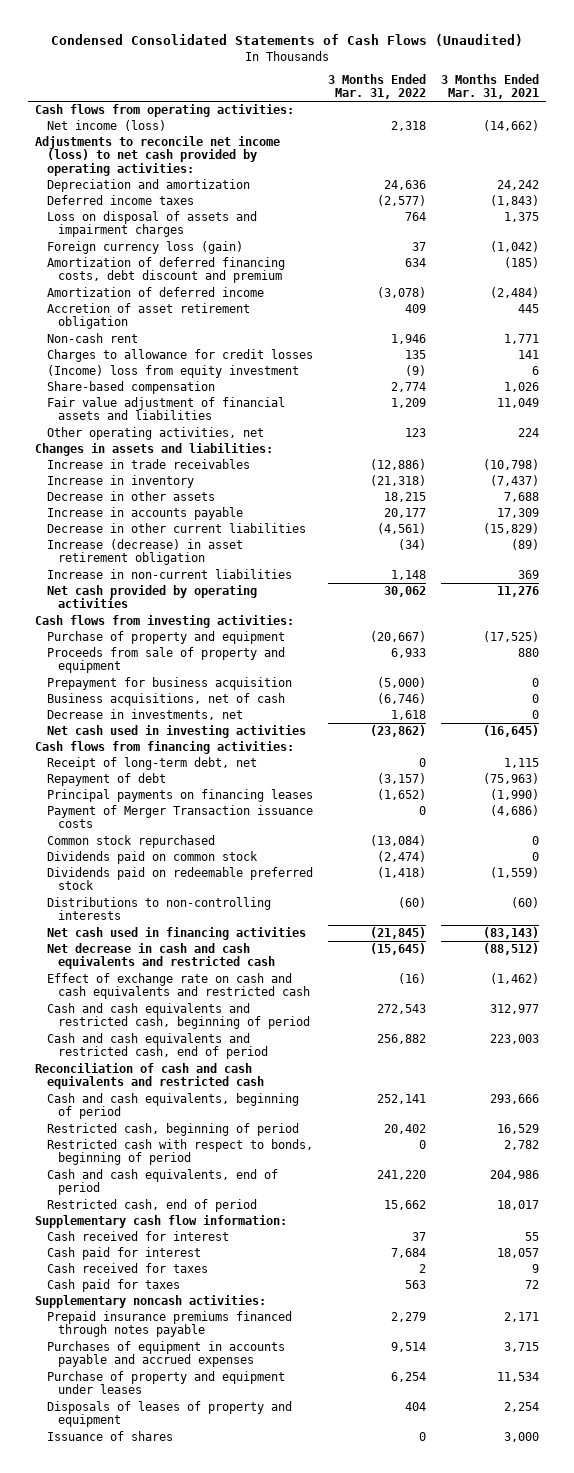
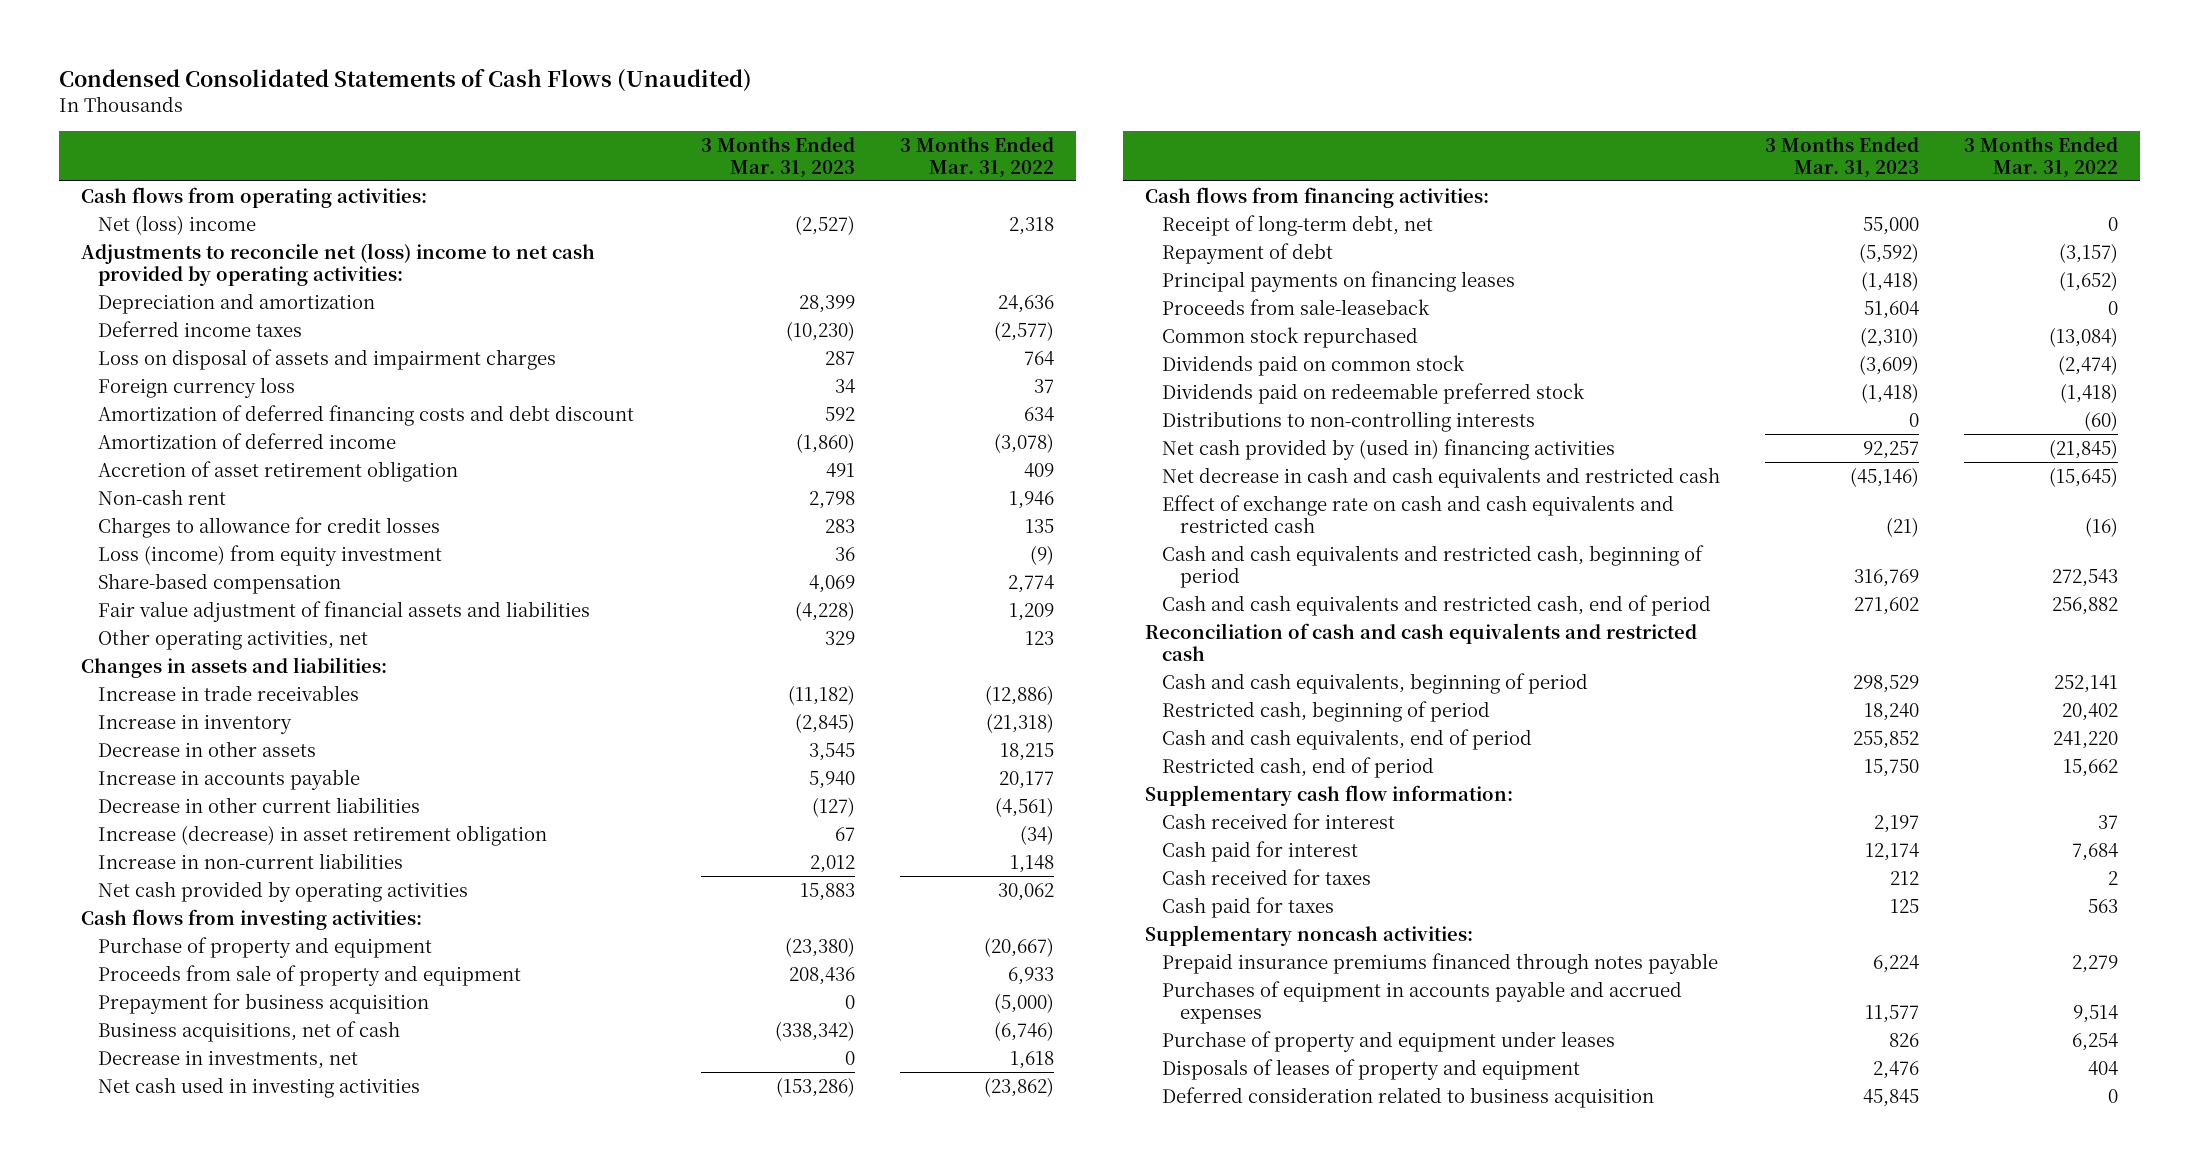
[440,74,539,100] 3 Months Ended Mar. 31, 2021 -> none
none -> [701,136,856,178] 3 Months Ended Mar. 31, 2023
[46,120,166,132] Net income (loss) -> [98,214,257,235] Net (loss) income
[35,136,281,176] Adjustments to reconcile net income (loss) to net cash provided by operating activities: -> [81,242,596,286] Adjustments to reconcile net (loss) income to net cash provided by operating activities:
[46,241,243,255] Foreign currency loss (gain) -> [98,376,296,398] Foreign currency loss
[46,257,285,284] Amortization of deferred financing costs, debt discount and premium -> [98,404,635,426] Amortization of deferred financing costs and debt discount
[46,365,299,379] (Income) loss from equity investment -> [98,544,443,566] Loss (income) from equity investment
[46,805,313,829] Payment of Merger Transaction issuance costs -> none
none -> [1162,298,1431,315] Proceeds from sale-leaseback
[46,927,306,941] Net cash used in financing activities -> [1162,438,1616,460] Net cash provided by (used in) financing activities
[46,1139,313,1166] Restricted cash with respect to bonds, beginning of period -> none
[46,1431,173,1442] Issuance of shares -> none
none -> [1162,1086,1655,1108] Deferred consideration related to business acquisition

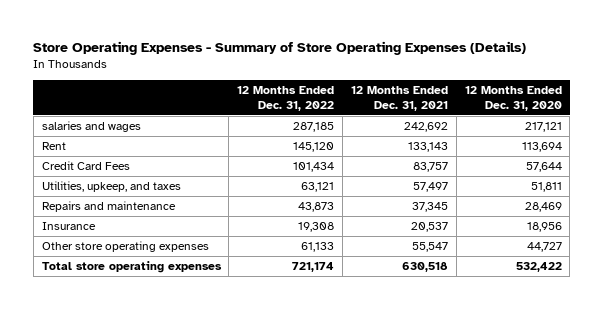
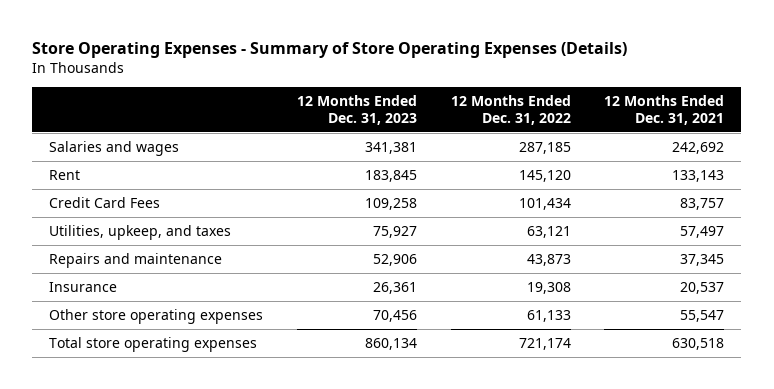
[464,86,562,111] 12 Months Ended Dec. 31, 2020 -> none
none -> [296,95,417,125] 12 Months Ended Dec. 31, 2023
[41,121,141,133] salaries and wages -> [49,140,180,156] Salaries and wages

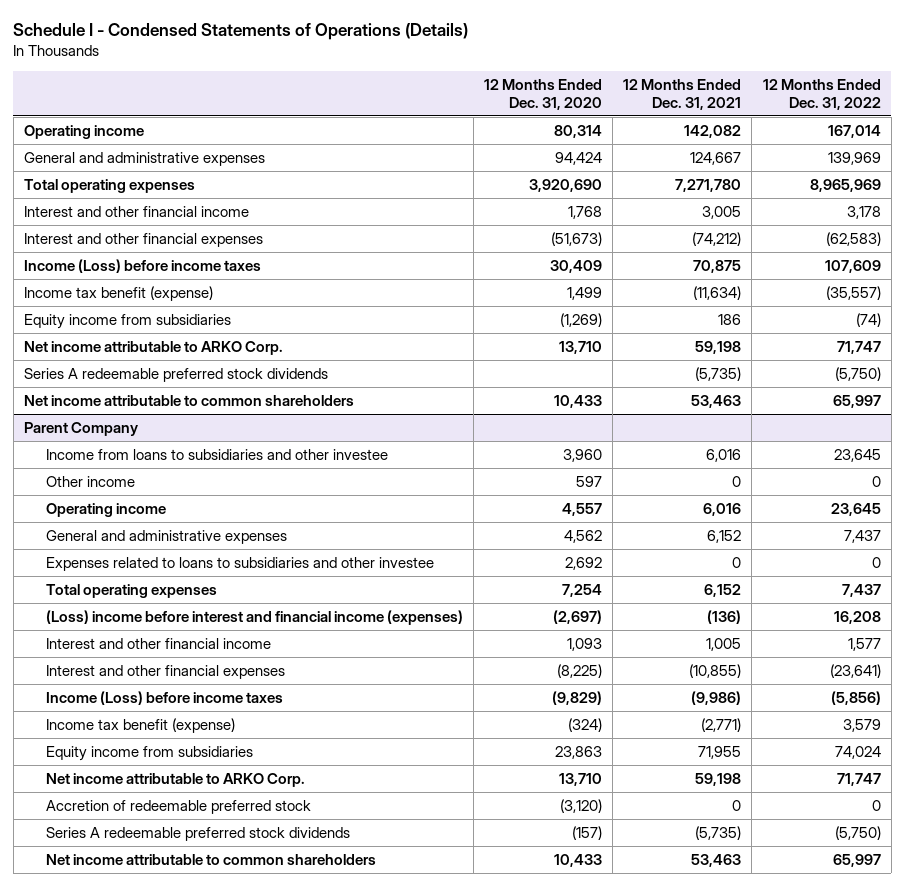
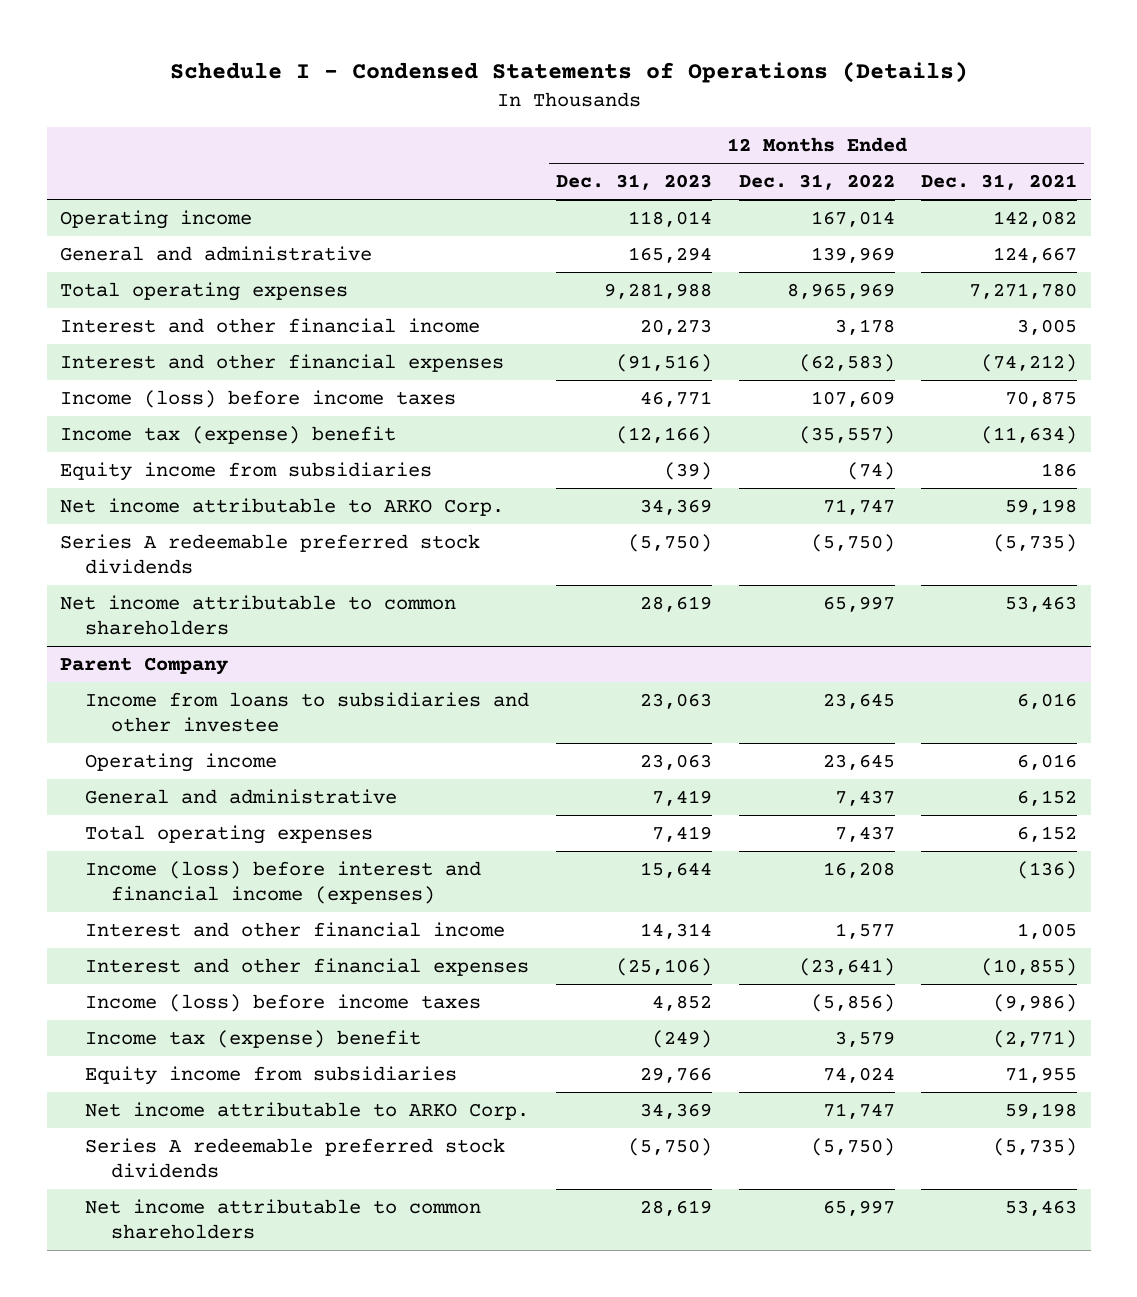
[483,78,602,110] 12 Months Ended Dec. 31, 2020 -> none
none -> [555,174,712,191] Dec. 31, 2023
[23,151,265,166] General and administrative expenses -> [59,246,372,262] General and administrative
[23,258,261,273] Income (Loss) before income taxes -> [59,390,456,409] Income (loss) before income taxes
[23,285,213,301] Income tax benefit (expense) -> [59,426,396,445] Income tax (expense) benefit
[45,475,135,487] Other income -> none
[45,556,434,571] Expenses related to loans to subsidiaries and other investee -> none
[45,529,287,544] General and administrative expenses -> [85,789,398,805] General and administrative
[45,609,463,625] (Loss) income before interest and financial income (expenses) -> [85,861,482,905] Income (loss) before interest and financial income (expenses)
[45,690,283,705] Income (Loss) before income taxes -> [85,994,482,1013] Income (loss) before income taxes
[45,717,235,733] Income tax benefit (expense) -> [85,1030,422,1049] Income tax (expense) benefit
[45,799,311,814] Accretion of redeemable preferred stock -> none

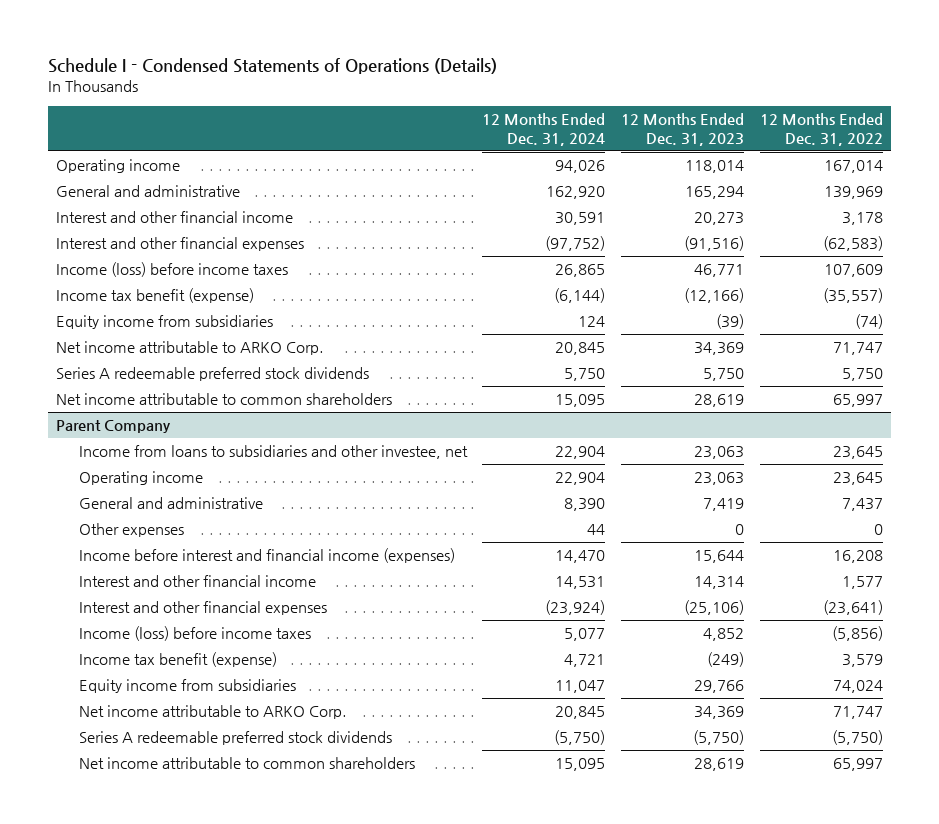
[921,174,1078,191] Dec. 31, 2021 -> none
none -> [482,113,606,146] 12 Months Ended Dec. 31, 2024
[59,282,348,302] Total operating expenses -> none
[59,426,396,445] Income tax (expense) benefit -> [55,288,254,304] Income tax benefit (expense)
[627,534,712,553] (5,750) -> [703,368,745,382] 5,750
[810,534,895,553] (5,750) -> [842,368,884,382] 5,750
[85,692,530,733] Income from loans to subsidiaries and other investee -> [78,445,468,460] Income from loans to subsidiaries and other investee, net
[85,825,374,845] Total operating expenses -> none
none -> [78,523,184,538] Other expenses
[85,861,482,905] Income (loss) before interest and financial income (expenses) -> [78,548,455,564] Income before interest and financial income (expenses)
[85,1030,422,1049] Income tax (expense) benefit -> [78,652,277,668] Income tax benefit (expense)

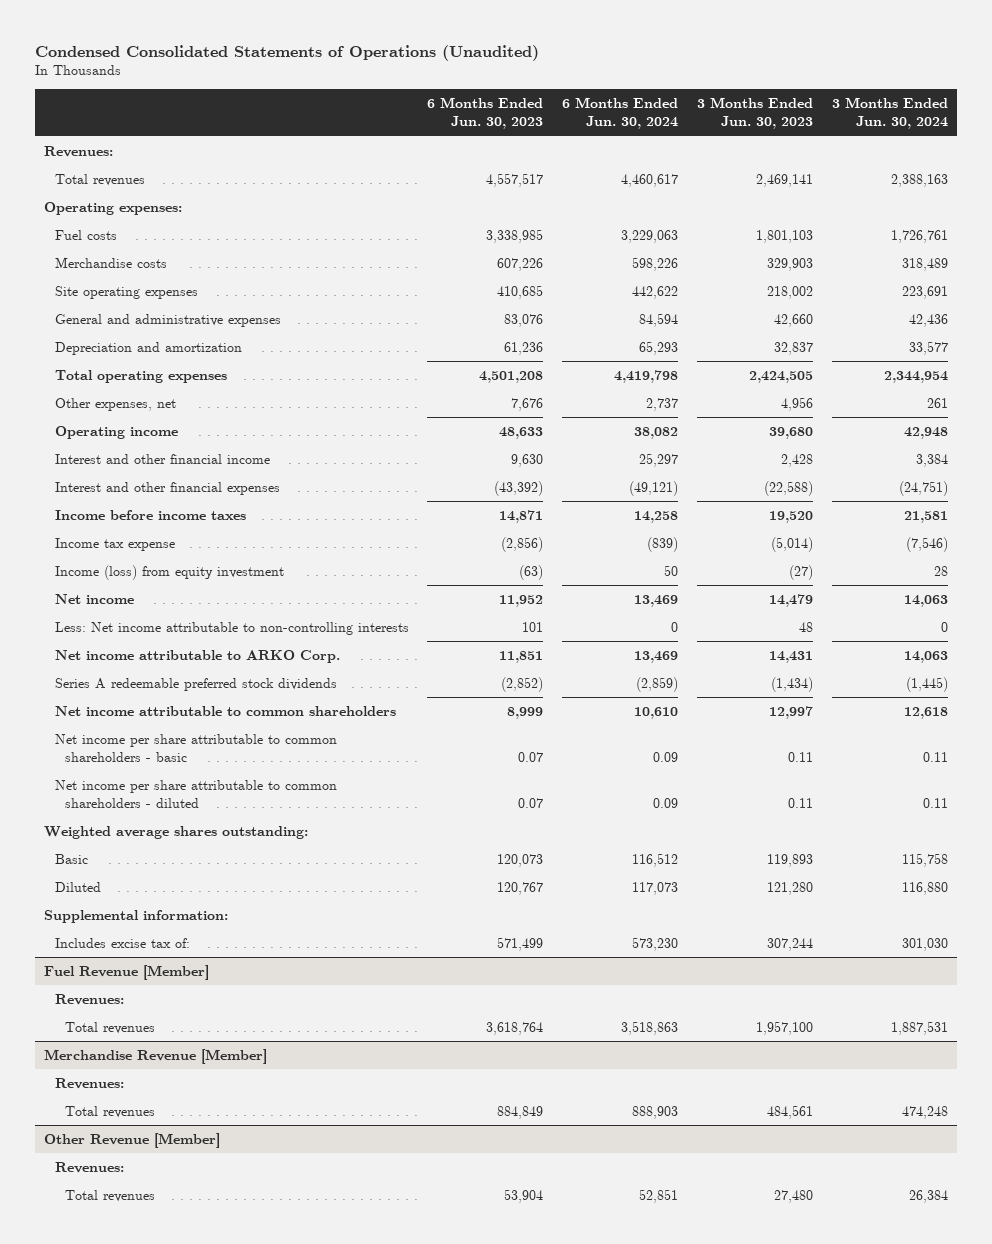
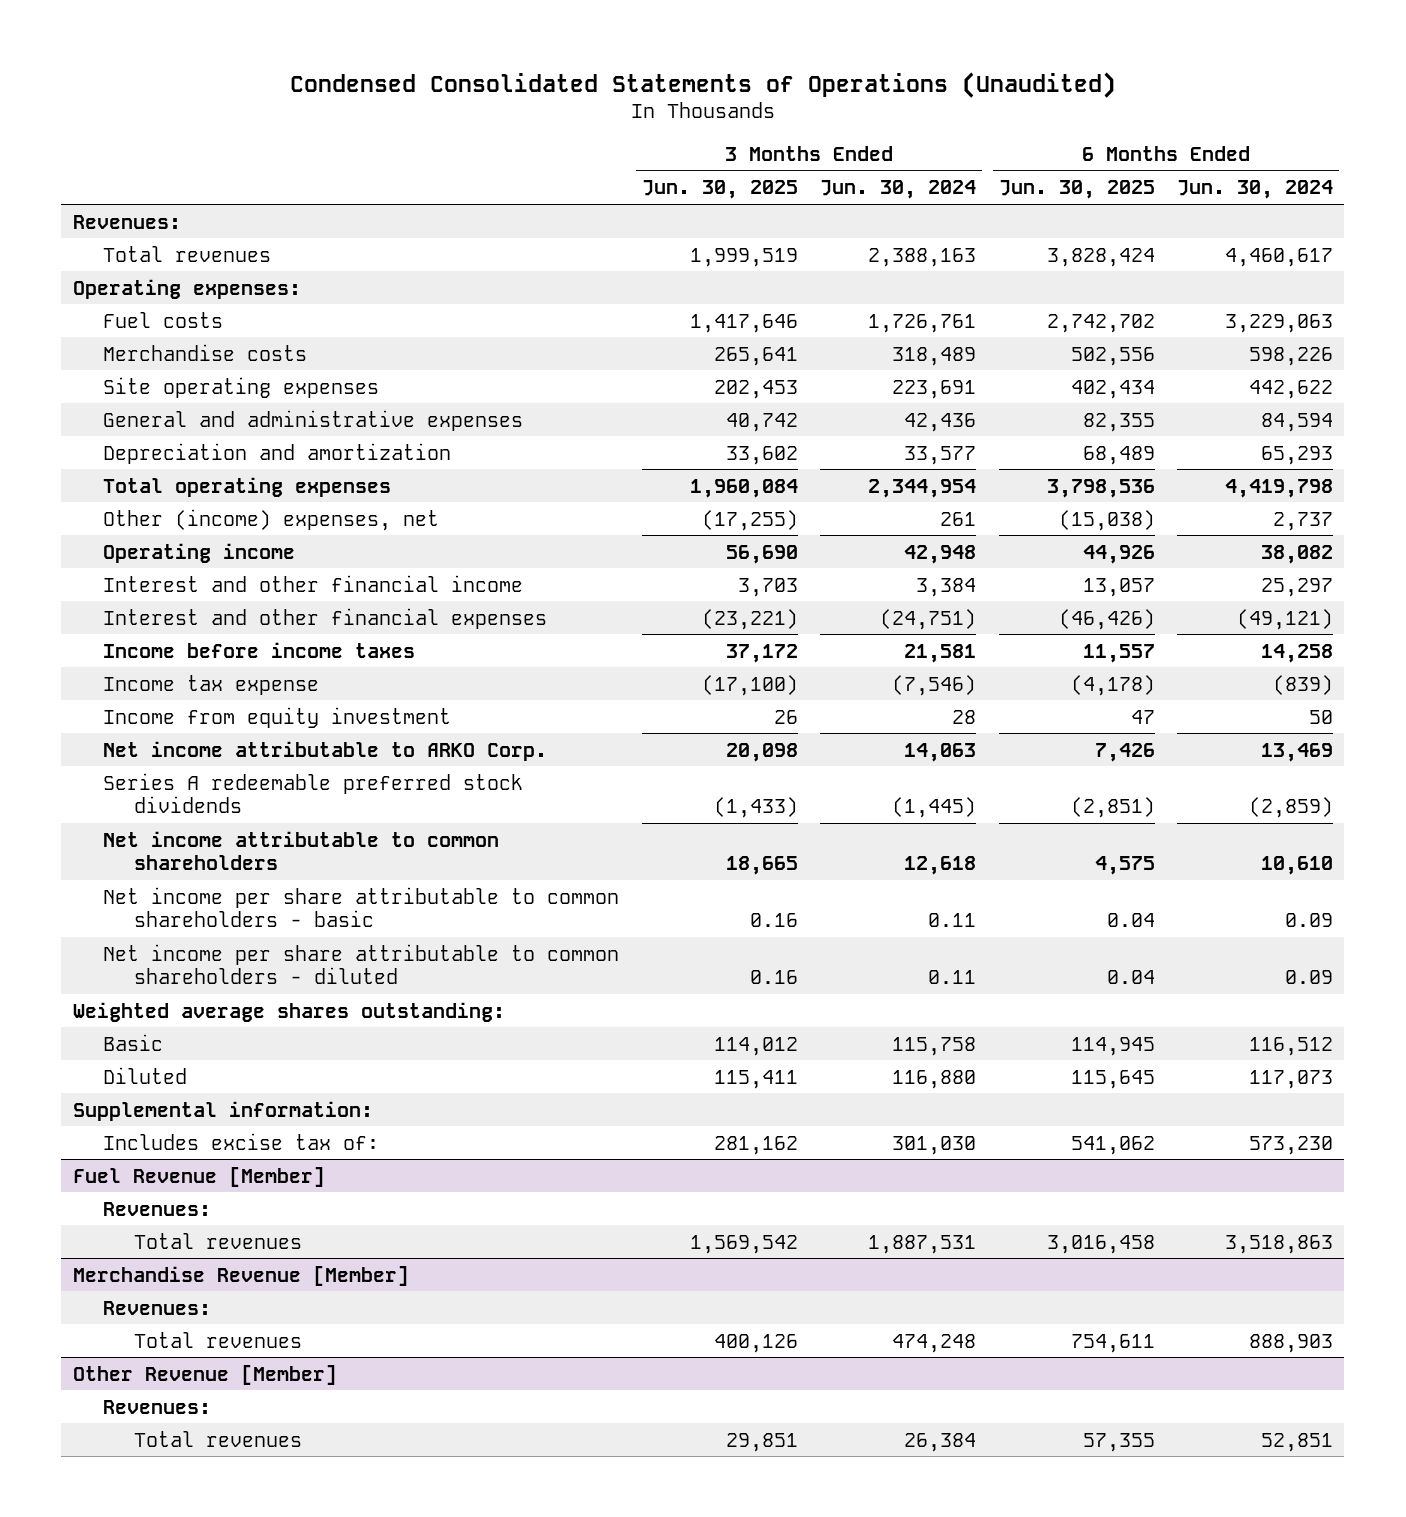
[427,97,544,130] 6 Months Ended Jun. 30, 2023 -> none
[696,97,813,130] 3 Months Ended Jun. 30, 2023 -> none
none -> [641,180,798,200] Jun. 30, 2025
none -> [998,180,1155,200] Jun. 30, 2025
[54,398,176,412] Other expenses, net -> [103,508,440,531] Other (income) expenses, net
[54,594,134,605] Net income -> none
[54,622,409,636] Less: Net income attributable to non-controlling interests -> none
[54,565,284,581] Income (loss) from equity investment -> [103,706,452,728] Income from equity investment

